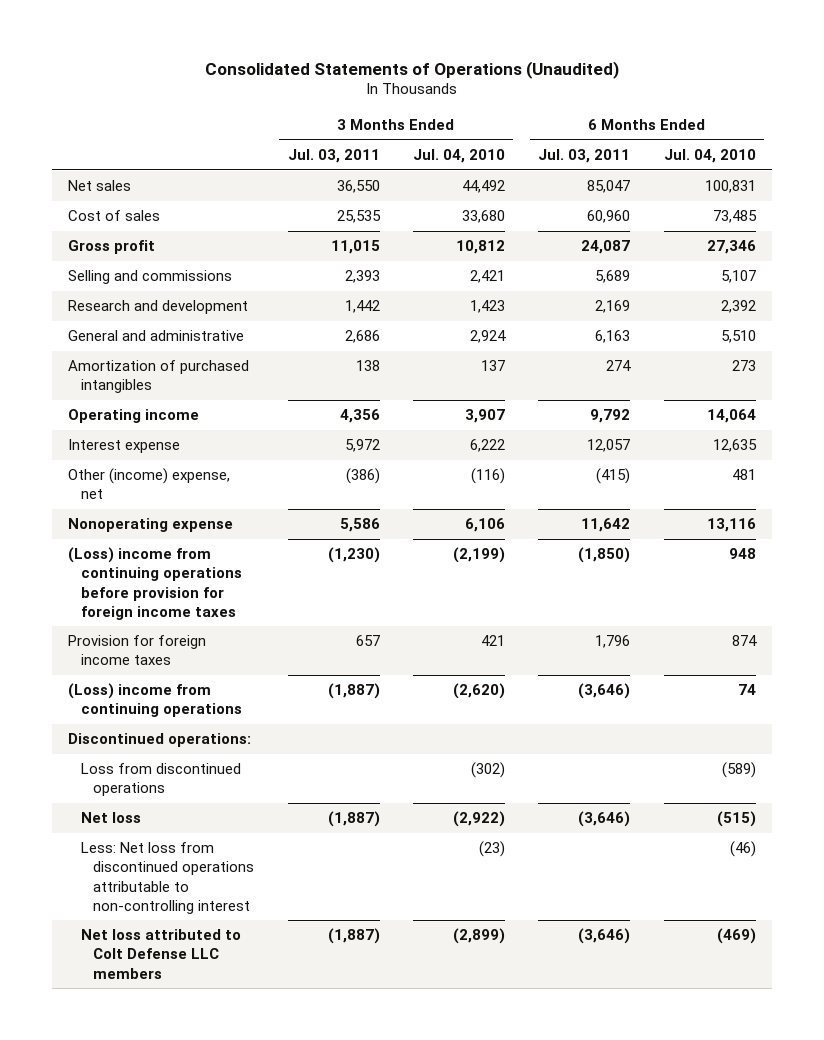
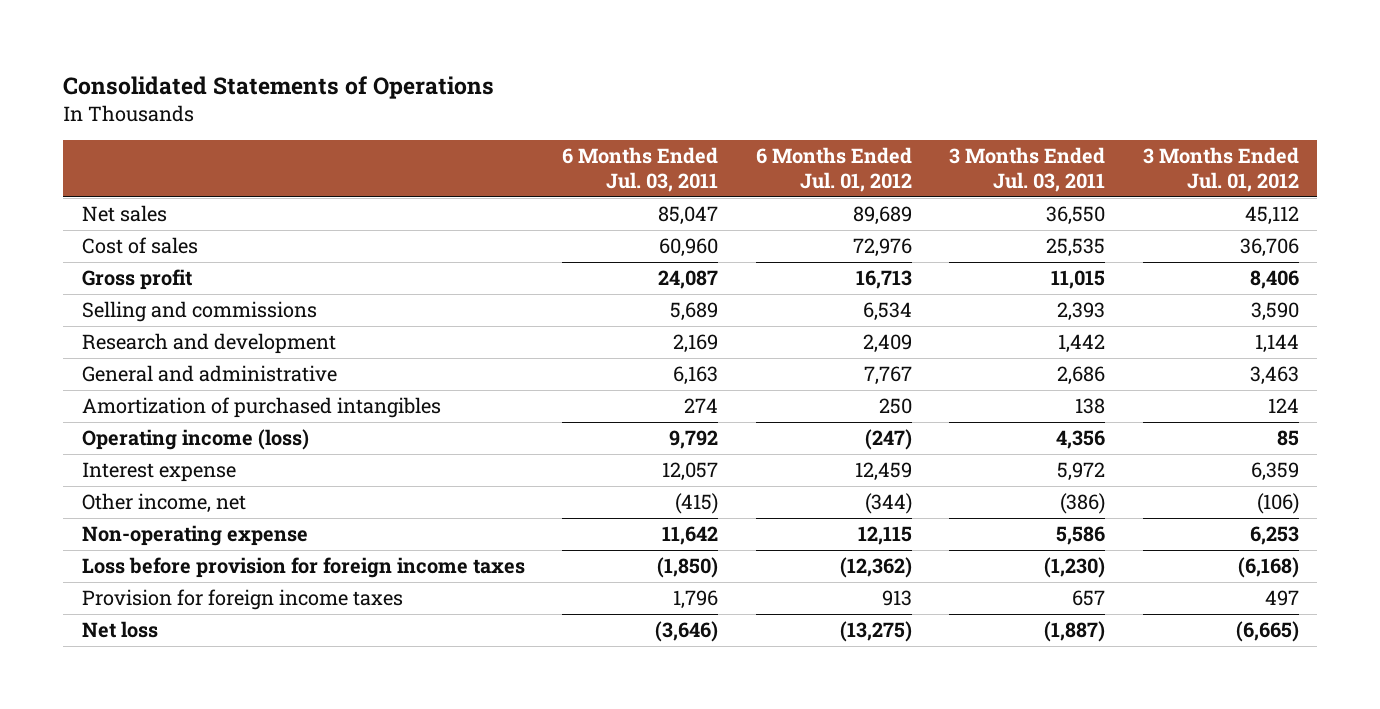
[204,60,619,79] Consolidated Statements of Operations (Unaudited) -> [63,75,495,99] Consolidated Statements of Operations
[413,148,506,163] Jul. 04, 2010 -> none
[663,148,756,163] Jul. 04, 2010 -> none
none -> [755,147,912,193] 6 Months Ended Jul. 01, 2012
none -> [1142,147,1299,193] 3 Months Ended Jul. 01, 2012
[68,409,200,424] Operating income -> [81,428,309,450] Operating income (loss)
[68,468,231,500] Other (income) expense, net -> [81,492,246,513] Other income, net
[68,518,234,533] Nonoperating expense -> [81,524,308,546] Non-operating expense
[68,547,242,620] (Loss) income from continuing operations before provision for foreign income taxes -> [81,556,525,578] Loss before provision for foreign income taxes
[68,683,242,718] (Loss) income from continuing operations -> none
[68,733,252,748] Discontinued operations: -> none
[80,763,241,797] Loss from discontinued operations -> none
[80,842,255,914] Less: Net loss from discontinued operations attributable to non-controlling interest -> none
[80,929,241,979] Net loss attributed to Colt Defense LLC members -> none

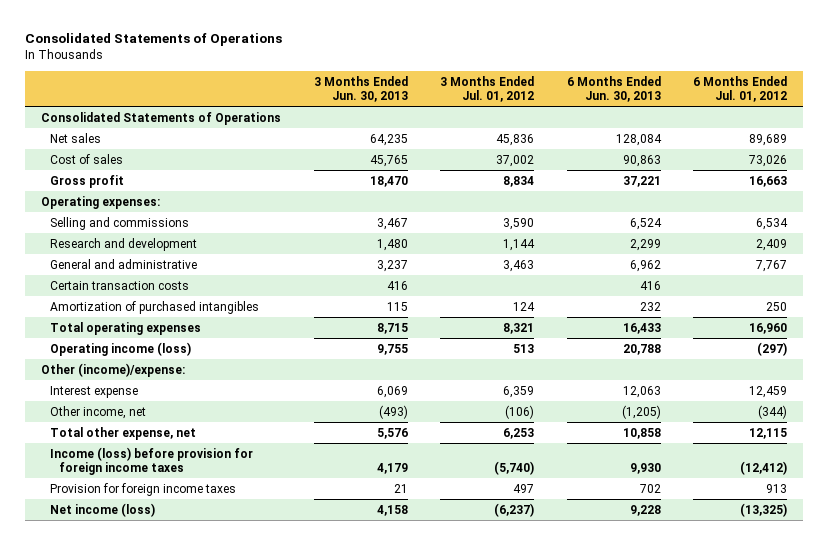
[562,147,719,193] 6 Months Ended Jul. 03, 2011 -> none
[949,147,1106,193] 3 Months Ended Jul. 03, 2011 -> none
none -> [313,75,408,102] 3 Months Ended Jun. 30, 2013
none -> [566,75,661,102] 6 Months Ended Jun. 30, 2013
none -> [41,111,282,125] Consolidated Statements of Operations
[1244,205,1299,225] 45,112 -> [496,133,535,146] 45,836
[852,237,912,257] 72,976 -> [749,154,788,167] 73,026
[1239,237,1299,257] 36,706 -> [496,154,535,167] 37,002
[855,269,912,289] 16,713 -> [749,175,788,187] 16,663
[1249,269,1299,289] 8,406 -> [503,175,535,187] 8,834
none -> [41,195,161,209] Operating expenses:
none -> [50,280,190,290] Certain transaction costs
none -> [50,321,202,335] Total operating expenses
[864,428,912,450] (247) -> [757,341,788,356] (297)
[1276,429,1299,446] 85 -> [513,343,535,353] 513
none -> [41,362,186,377] Other (income)/expense:
[81,524,308,546] Non-operating expense -> [50,426,197,440] Total other expense, net
[81,556,525,578] Loss before provision for foreign income taxes -> [50,446,254,475] Income (loss) before provision for foreign income taxes
[839,556,912,578] (12,362) -> [740,460,788,475] (12,412)
[1237,556,1299,578] (6,168) -> [494,460,535,475] (5,740)
[81,620,158,638] Net loss -> [50,502,156,517] Net income (loss)
[839,620,912,642] (13,275) -> [740,502,788,517] (13,325)
[1235,620,1299,642] (6,665) -> [494,502,535,517] (6,237)

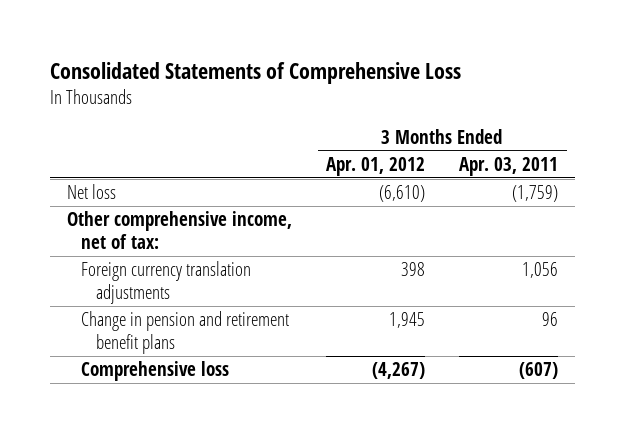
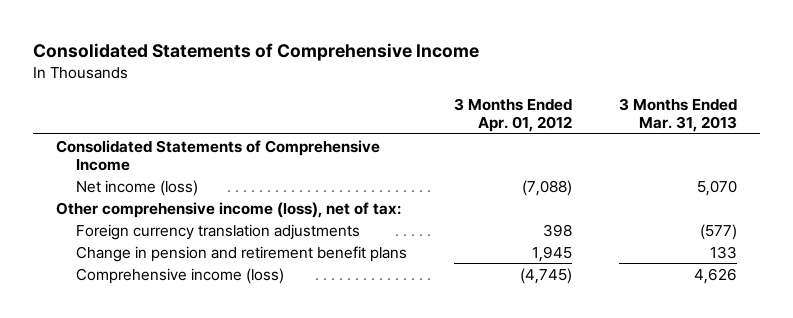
[49,61,461,84] Consolidated Statements of Comprehensive Loss -> [32,43,479,62] Consolidated Statements of Comprehensive Income
[459,156,559,176] Apr. 03, 2011 -> none
none -> [618,98,737,133] 3 Months Ended Mar. 31, 2013
none -> [56,139,381,171] Consolidated Statements of Comprehensive Income
[66,184,116,200] Net loss -> [76,179,199,196] Net income (loss)
[379,185,426,203] (6,610) -> [521,179,572,196] (7,088)
[66,211,292,249] Other comprehensive income, net of tax: -> [56,201,402,218] Other comprehensive income (loss), net of tax:
[81,361,230,382] Comprehensive loss -> [76,267,285,284] Comprehensive income (loss)
[372,362,426,380] (4,267) -> [519,267,572,284] (4,745)

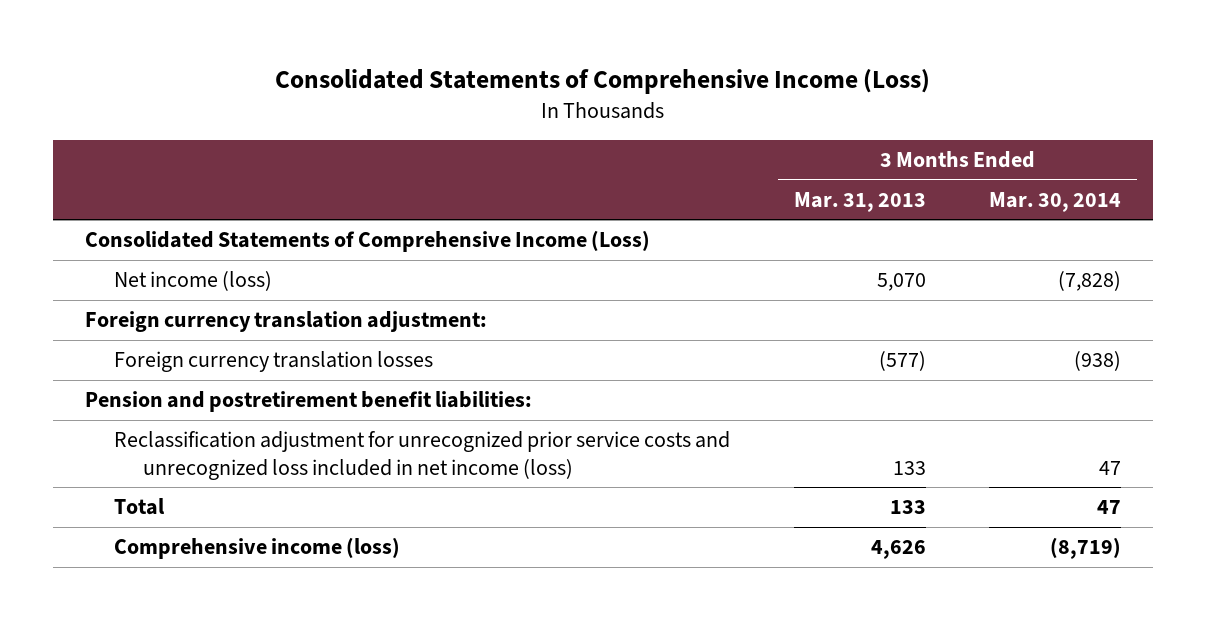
[32,43,479,62] Consolidated Statements of Comprehensive Income -> [275,68,931,94] Consolidated Statements of Comprehensive Income (Loss)
[453,98,572,133] 3 Months Ended Apr. 01, 2012 -> none
none -> [989,191,1122,212] Mar. 30, 2014
[56,139,381,171] Consolidated Statements of Comprehensive Income -> [85,230,651,253] Consolidated Statements of Comprehensive Income (Loss)
[56,201,402,218] Other comprehensive income (loss), net of tax: -> none
none -> [85,311,488,333] Foreign currency translation adjustment:
[76,223,361,240] Foreign currency translation adjustments -> [114,351,434,373] Foreign currency translation losses
none -> [85,391,533,413] Pension and postretirement benefit liabilities:
none -> [114,431,731,480] Reclassification adjustment for unrecognized prior service costs and unrecognized loss included in net income (loss)
[76,245,408,262] Change in pension and retirement benefit plans -> [114,498,166,516] Total

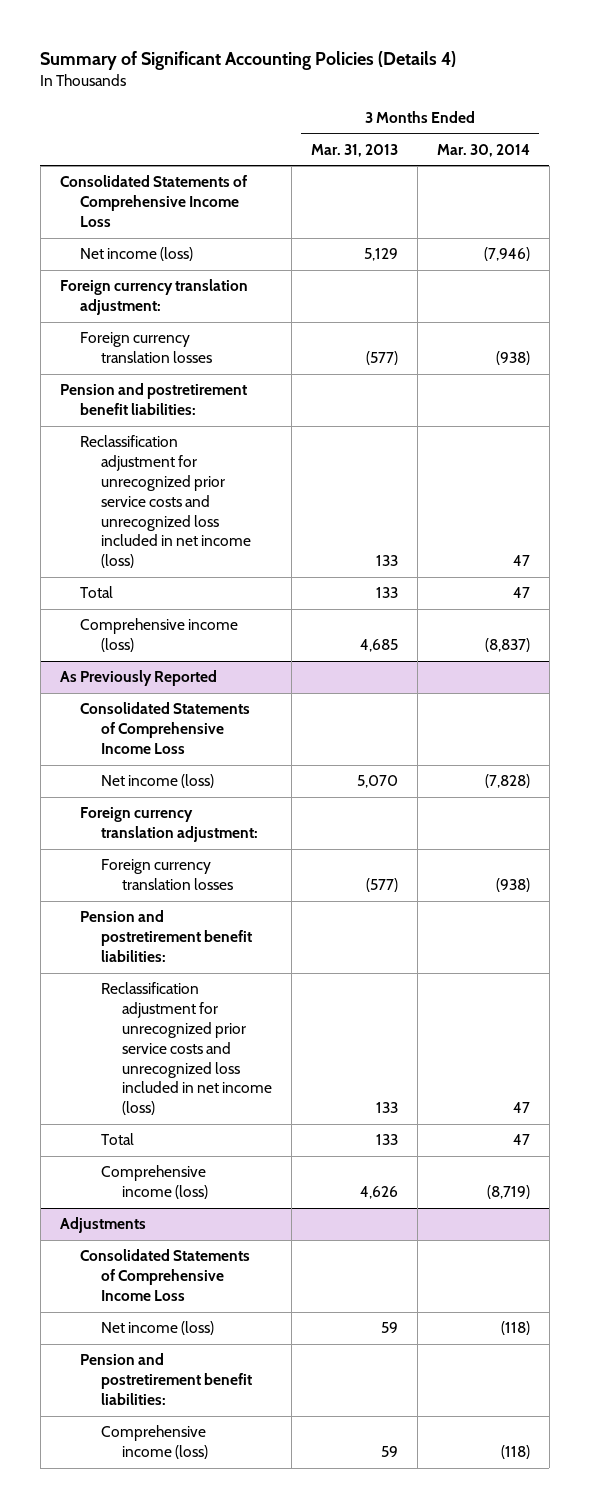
[275,68,931,94] Consolidated Statements of Comprehensive Income (Loss) -> [40,50,457,70] Summary of Significant Accounting Policies (Details 4)
[85,230,651,253] Consolidated Statements of Comprehensive Income (Loss) -> [59,175,247,228] Consolidated Statements of Comprehensive Income Loss
none -> [80,247,194,262] Net income (loss)
none -> [59,279,248,316] Foreign currency translation adjustment:
none -> [80,332,213,364] Foreign currency translation losses
none -> [59,383,247,416] Pension and postretirement benefit liabilities:
none -> [80,435,252,569] Reclassification adjustment for unrecognized prior service costs and unrecognized loss included in net income (loss)
none -> [80,586,114,599] Total
none -> [80,618,239,653] Comprehensive income (loss)
none -> [59,670,217,687] As Previously Reported
none -> [80,702,251,755] Consolidated Statements of Comprehensive Income Loss
none -> [59,1217,146,1234] Adjustments
none -> [80,1249,251,1302] Consolidated Statements of Comprehensive Income Loss
none -> [101,1321,215,1336] Net income (loss)
none -> [80,1353,253,1406] Pension and postretirement benefit liabilities:
none -> [101,1425,208,1460] Comprehensive income (loss)

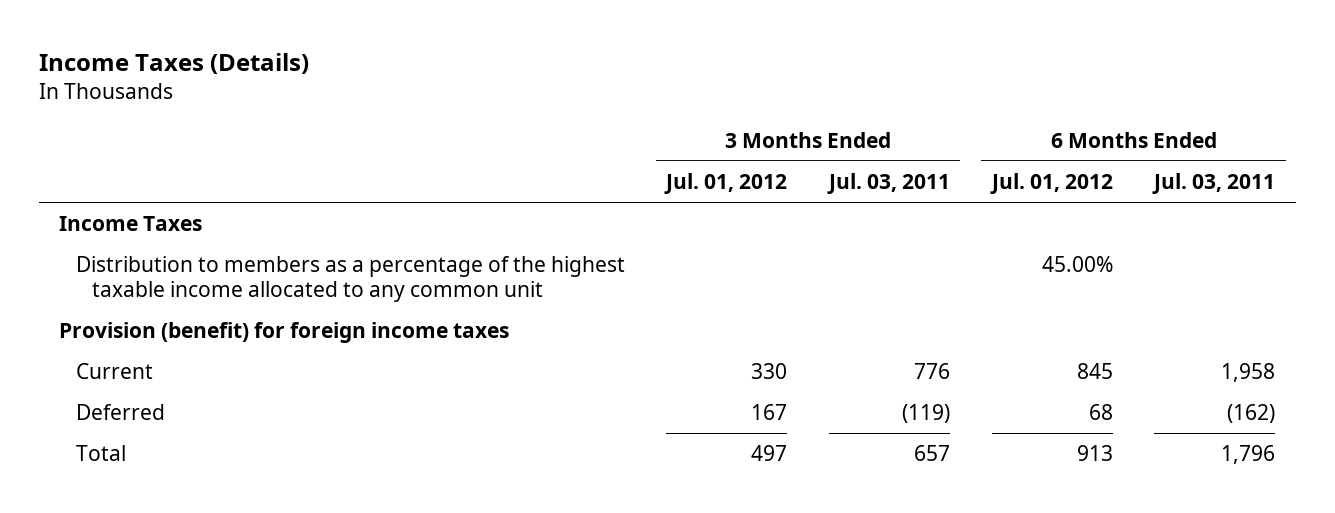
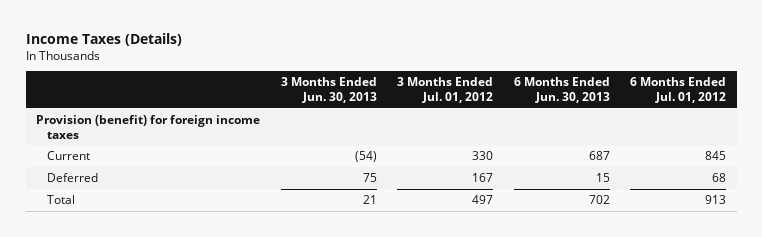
[826,172,950,194] Jul. 03, 2011 -> none
[1152,172,1276,194] Jul. 03, 2011 -> none
none -> [280,77,377,103] 3 Months Ended Jun. 30, 2013
none -> [513,77,610,103] 6 Months Ended Jun. 30, 2013
[59,216,203,232] Income Taxes -> none
[75,256,625,303] Distribution to members as a percentage of the highest taxable income allocated to any common unit -> none

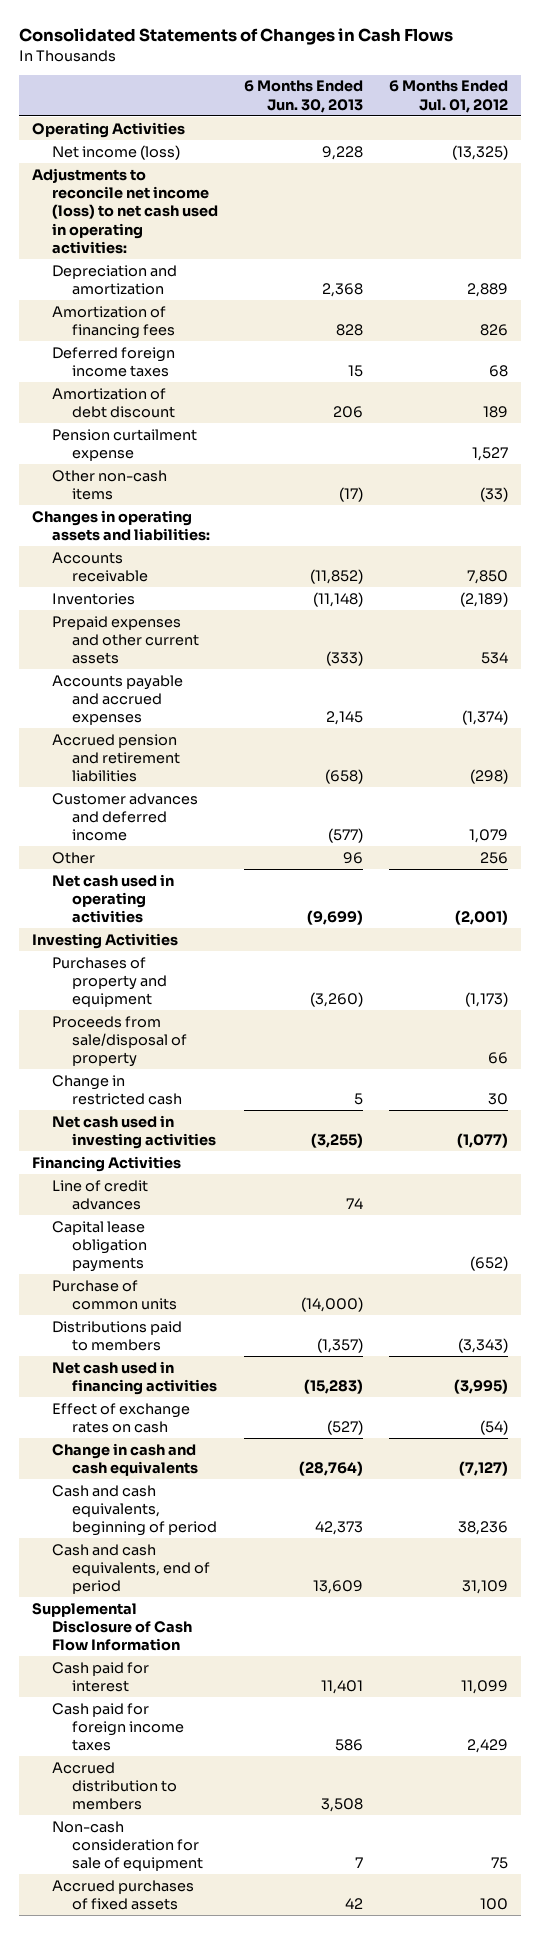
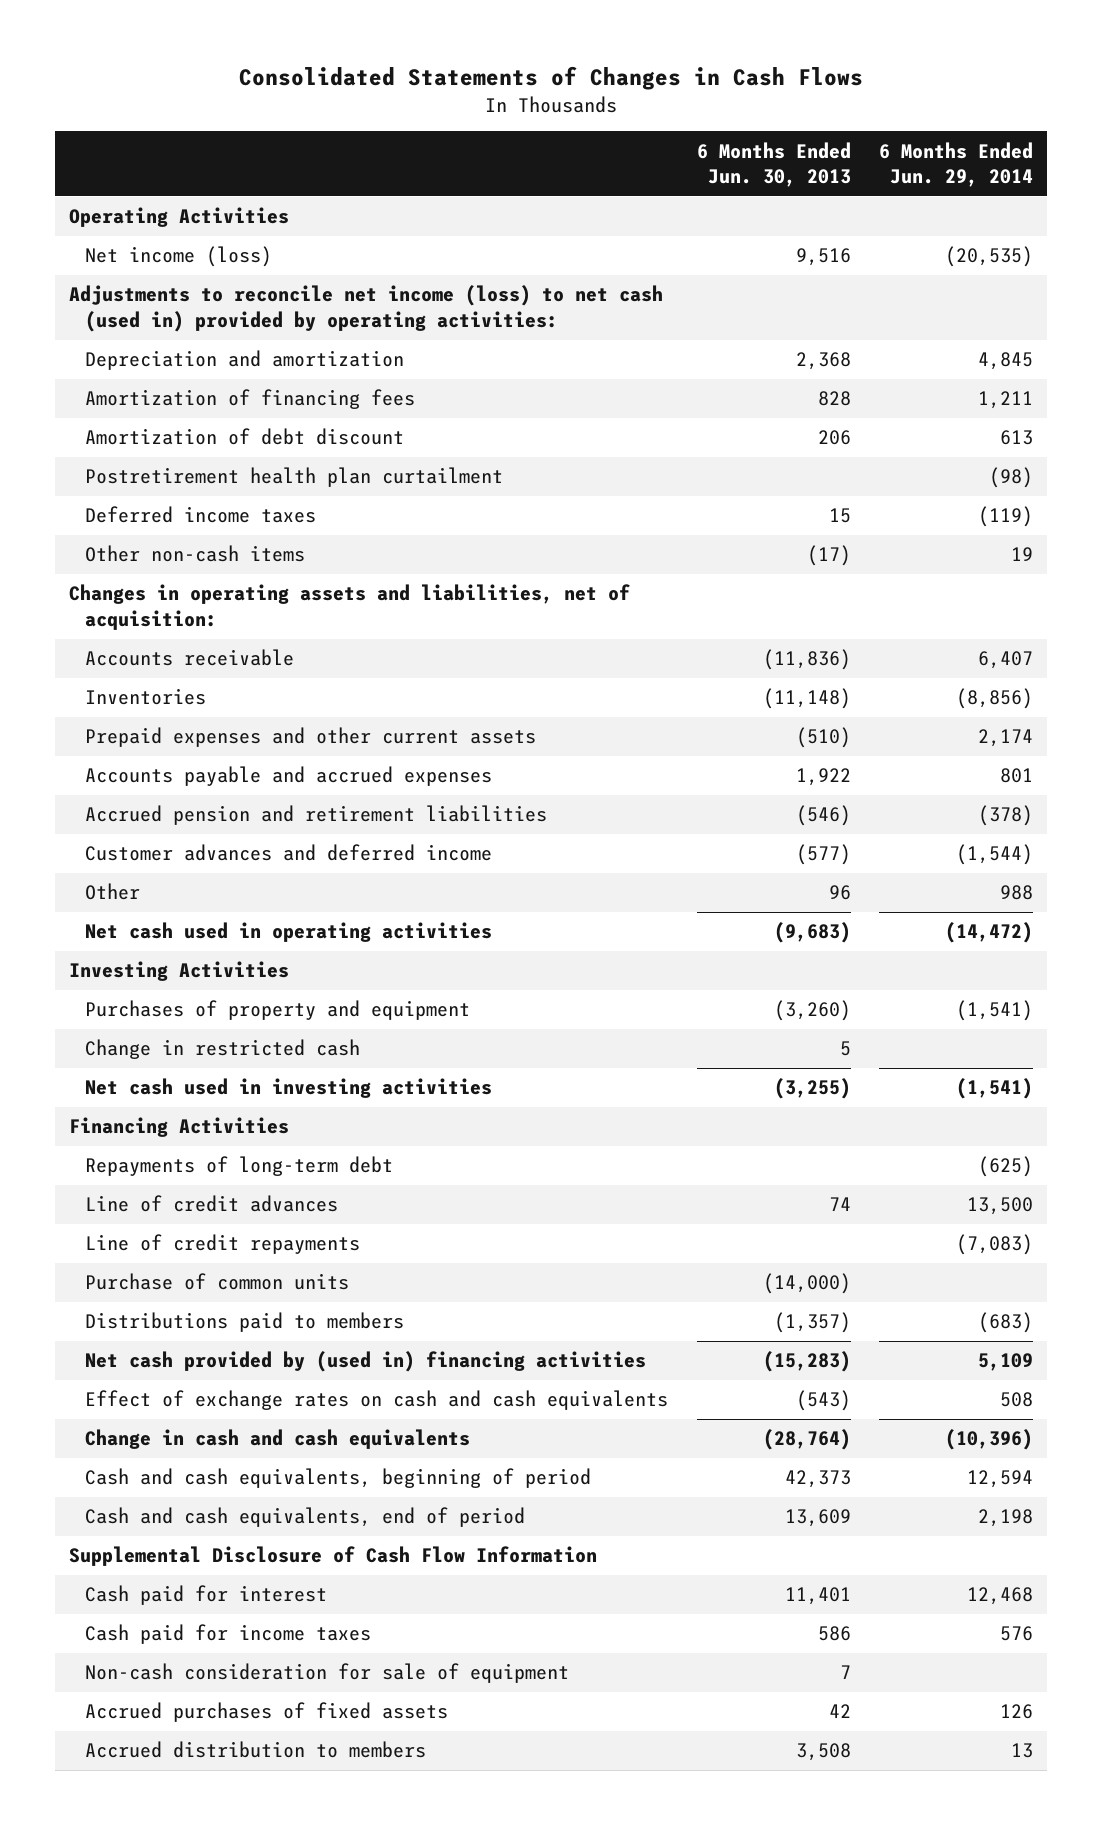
[389,80,509,113] 6 Months Ended Jul. 01, 2012 -> none
none -> [878,141,1033,188] 6 Months Ended Jun. 29, 2014
[322,145,364,160] 9,228 -> [795,248,851,267] 9,516
[32,167,218,255] Adjustments to reconcile net income (loss) to net cash used in operating activities: -> [68,285,663,332] Adjustments to reconcile net income (loss) to net cash (used in) provided by operating activities:
[51,346,175,377] Deferred foreign income taxes -> none
[51,428,197,461] Pension curtailment expense -> [85,467,504,488] Postretirement health plan curtailment
none -> [85,506,317,524] Deferred income taxes
[32,509,210,541] Changes in operating assets and liabilities: -> [68,584,630,630] Changes in operating assets and liabilities, net of acquisition:
[310,568,364,584] (11,852) -> [762,649,851,671] (11,836)
[326,651,364,667] (333) -> [795,727,851,749] (510)
[326,711,364,726] 2,145 -> [795,768,851,787] 1,922
[325,769,364,785] (658) -> [795,805,851,827] (546)
[307,910,364,926] (9,699) -> [773,922,851,944] (9,683)
[51,1015,187,1068] Proceeds from sale/disposal of property -> none
none -> [85,1156,394,1177] Repayments of long-term debt
[51,1220,147,1273] Capital lease obligation payments -> none
none -> [85,1234,361,1255] Line of credit repayments
[51,1360,217,1395] Net cash used in financing activities -> [85,1351,647,1373] Net cash provided by (used in) financing activities
[51,1402,190,1433] Effect of exchange rates on cash -> [85,1390,669,1411] Effect of exchange rates on cash and cash equivalents
[327,1419,364,1435] (527) -> [795,1390,851,1412] (543)
[51,1702,184,1752] Cash paid for foreign income taxes -> [85,1624,372,1645] Cash paid for income taxes
[51,1761,177,1811] Accrued distribution to members -> [85,1741,427,1759] Accrued distribution to members

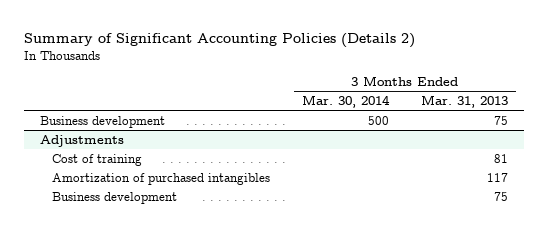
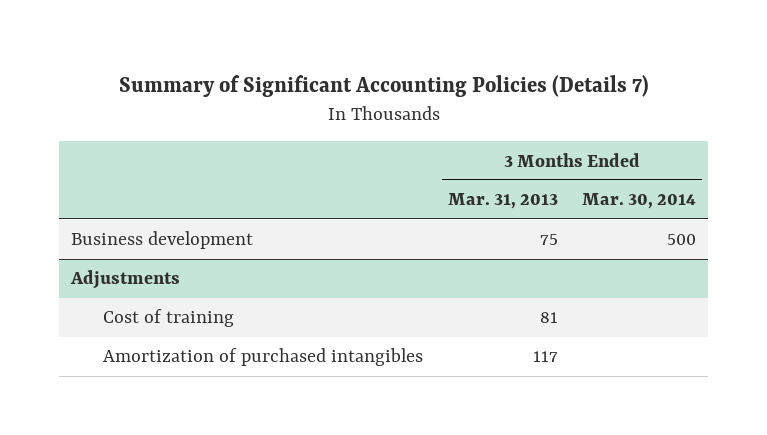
[24,33,416,49] Summary of Significant Accounting Policies (Details 2) -> [118,74,649,97] Summary of Significant Accounting Policies (Details 7)
[52,191,178,204] Business development -> none

